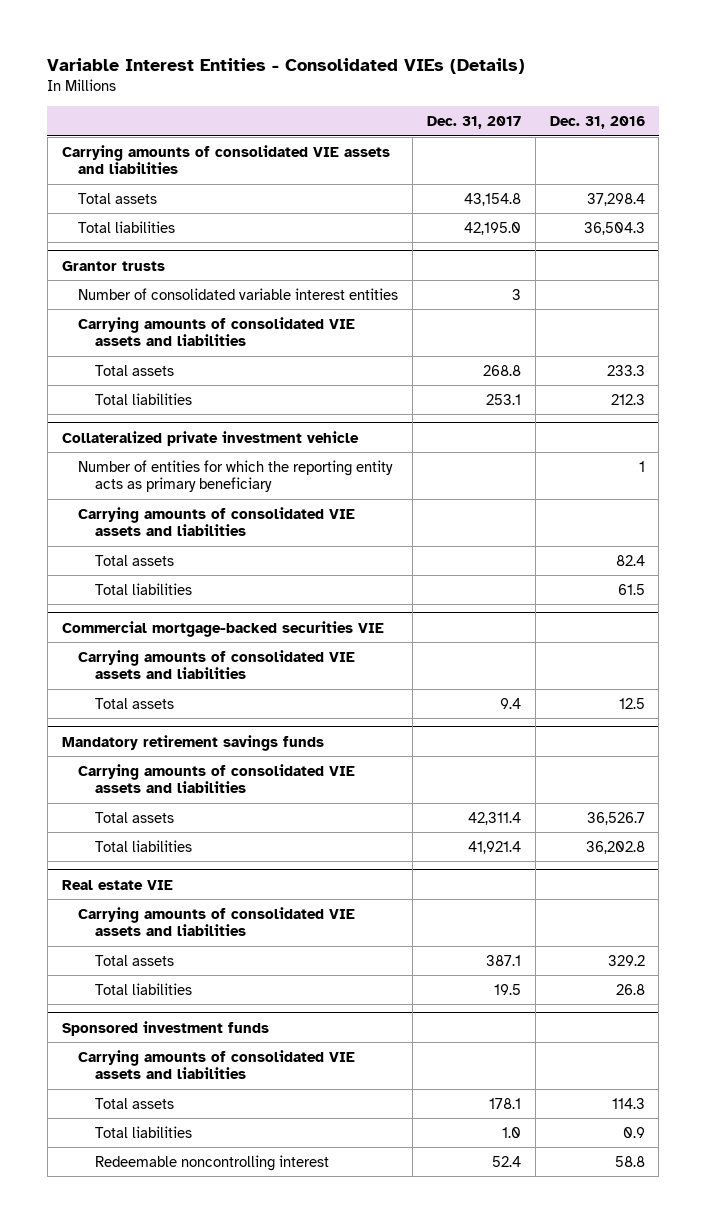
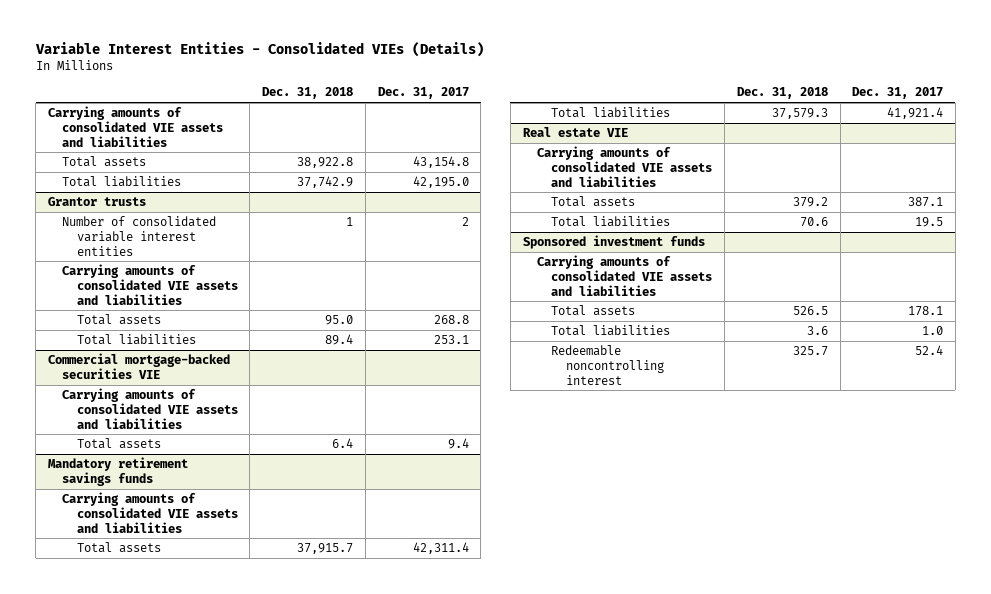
[549,116,645,130] Dec. 31, 2016 -> none
none -> [262,87,354,100] Dec. 31, 2018
[511,288,521,300] 3 -> [461,217,469,227] 2
[61,430,359,446] Collateralized private investment vehicle -> none
[78,459,394,493] Number of entities for which the reporting entity acts as primary beneficiary -> none
[78,506,356,537] Carrying amounts of consolidated VIE assets and liabilities -> none
[94,554,174,566] Total assets -> none
[94,582,192,595] Total liabilities -> none

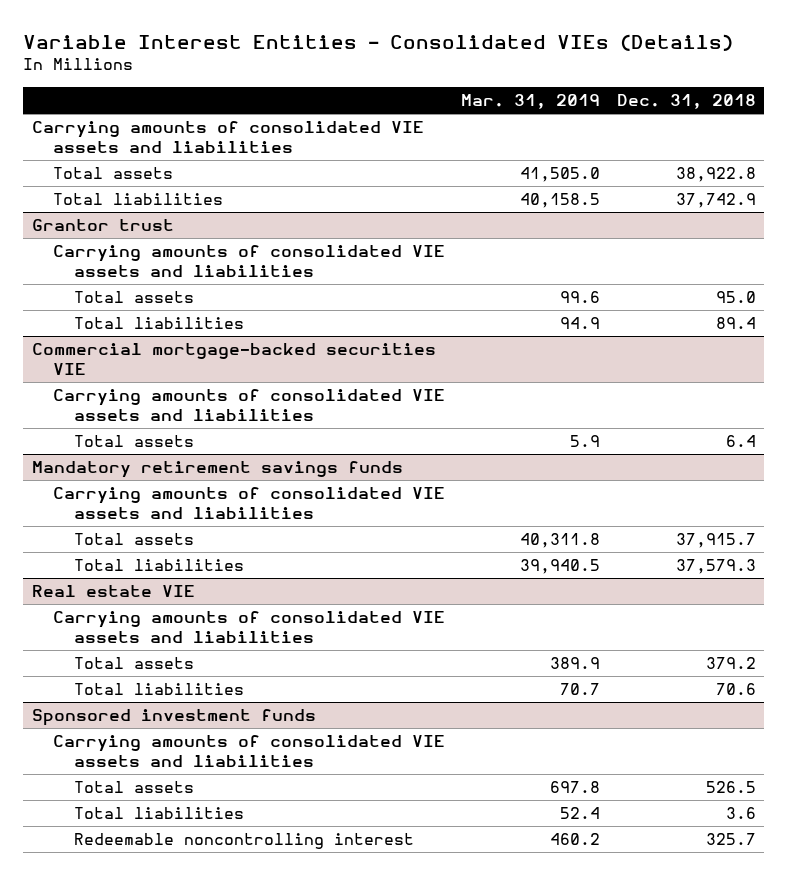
[377,87,469,100] Dec. 31, 2017 -> none
none -> [461,94,601,110] Mar. 31, 2019
[62,216,217,256] Number of consolidated variable interest entities -> none
[48,197,147,207] Grantor trusts -> [31,219,174,232] Grantor trust

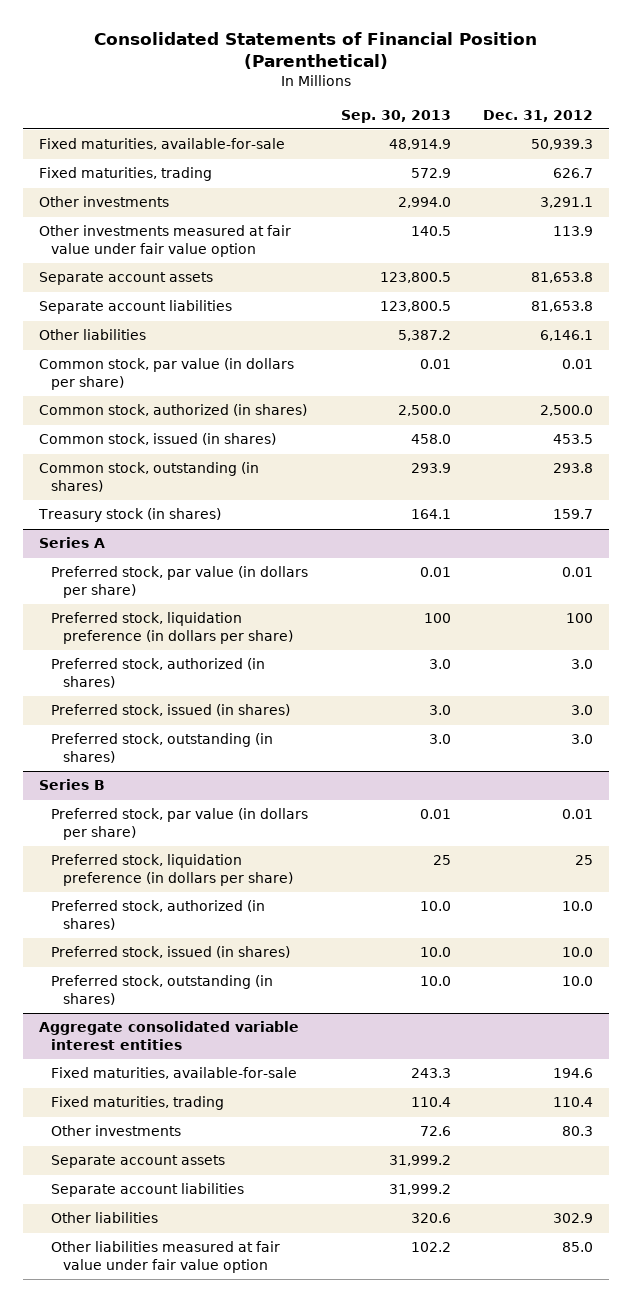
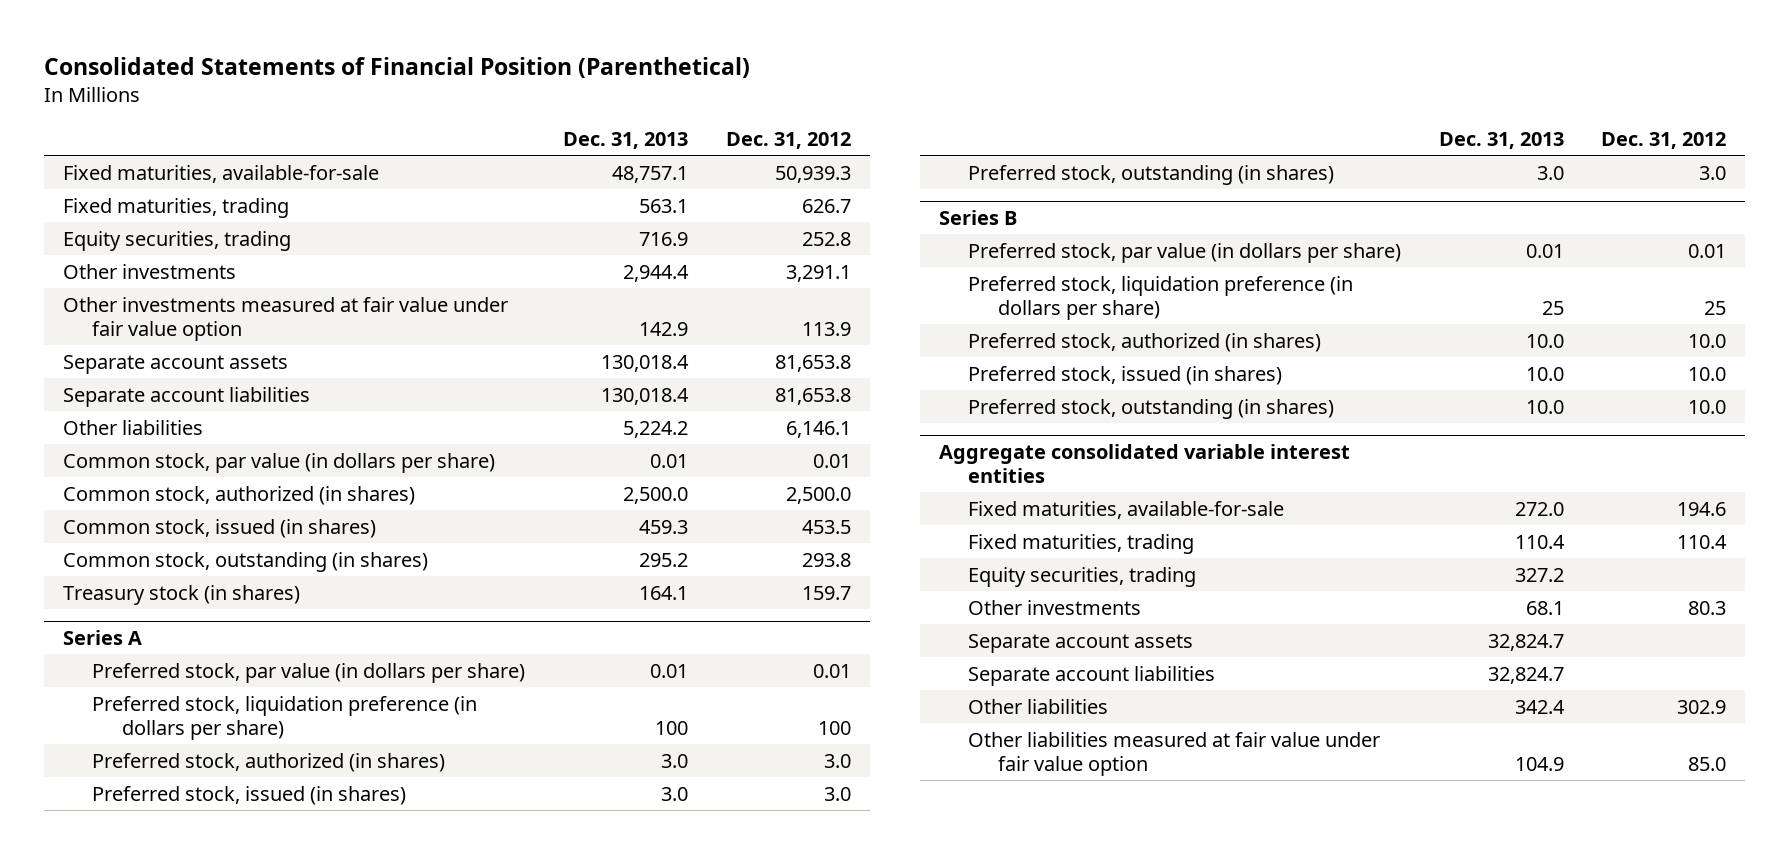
[340,109,451,123] Sep. 30, 2013 -> none
none -> [563,132,689,150] Dec. 31, 2013
none -> [62,230,291,251] Equity securities, trading
none -> [968,566,1197,587] Equity securities, trading

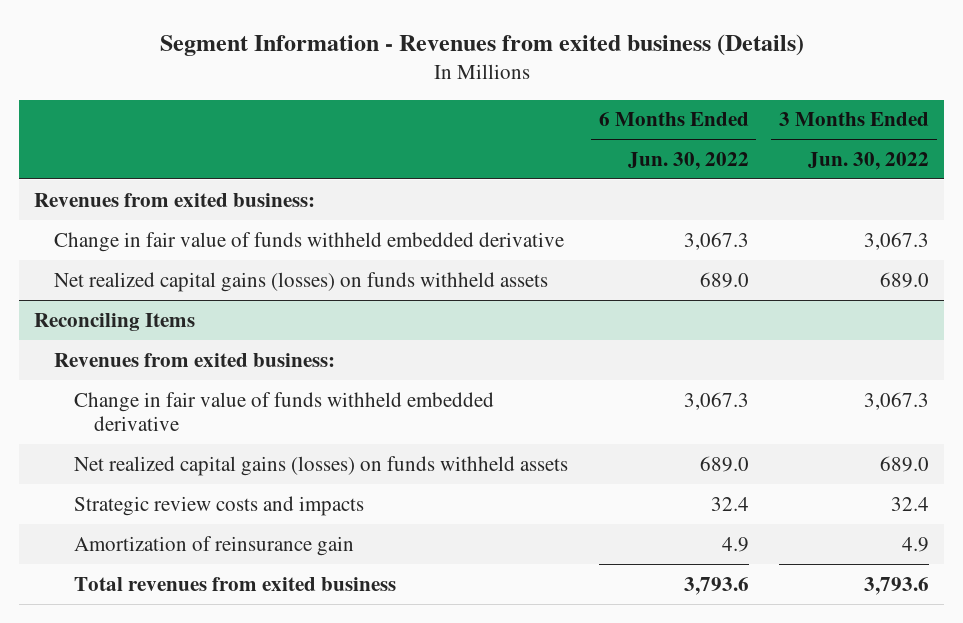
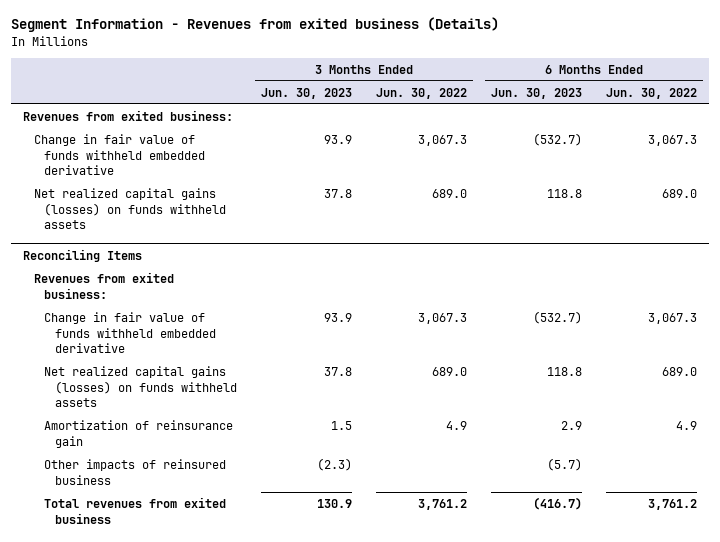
none -> [261,87,353,99] Jun. 30, 2023
none -> [491,87,583,99] Jun. 30, 2023
[74,495,365,516] Strategic review costs and impacts -> none
none -> [44,458,227,485] Other impacts of reinsured business
[683,576,749,595] 3,793.6 -> [648,498,698,510] 3,761.2
[864,576,930,595] 3,793.6 -> [418,498,468,510] 3,761.2

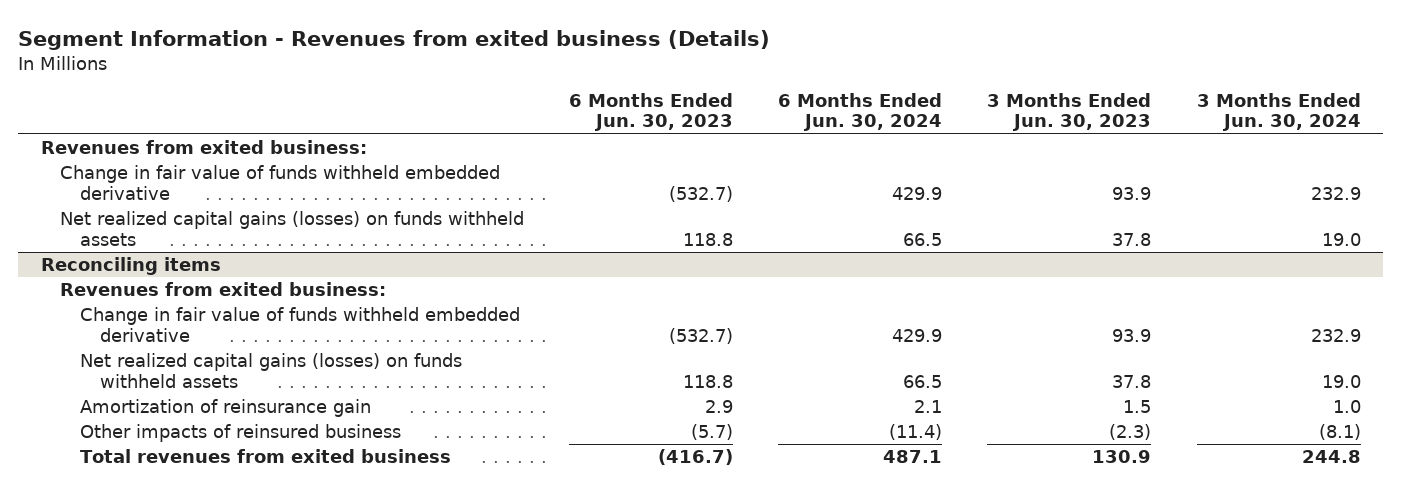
[376,87,468,99] Jun. 30, 2022 -> none
[606,87,698,99] Jun. 30, 2022 -> none
none -> [778,92,943,132] 6 Months Ended Jun. 30, 2024
none -> [1196,92,1361,132] 3 Months Ended Jun. 30, 2024
[22,248,142,262] Reconciling Items -> [40,257,221,276] Reconciling items

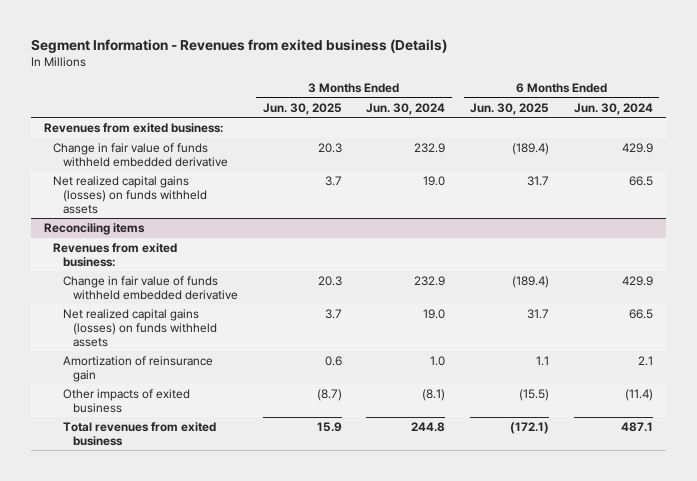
[569,92,734,132] 6 Months Ended Jun. 30, 2023 -> none
[987,92,1152,132] 3 Months Ended Jun. 30, 2023 -> none
none -> [262,102,342,115] Jun. 30, 2025
none -> [470,102,550,115] Jun. 30, 2025
[79,424,401,443] Other impacts of reinsured business -> [63,389,191,413] Other impacts of exited business

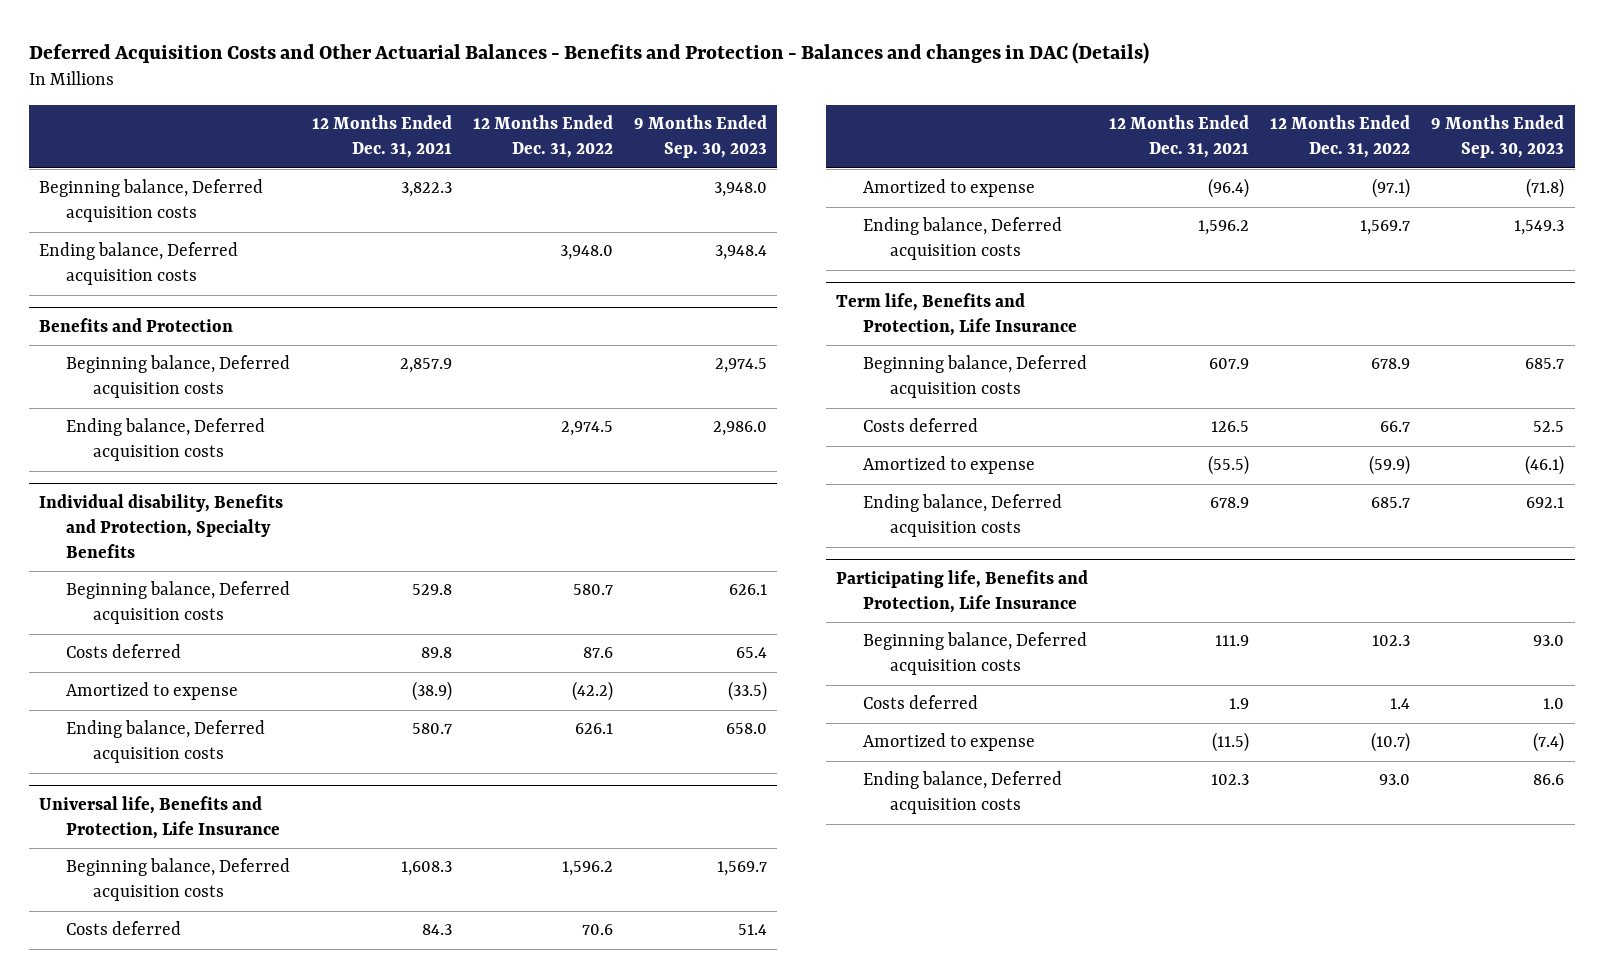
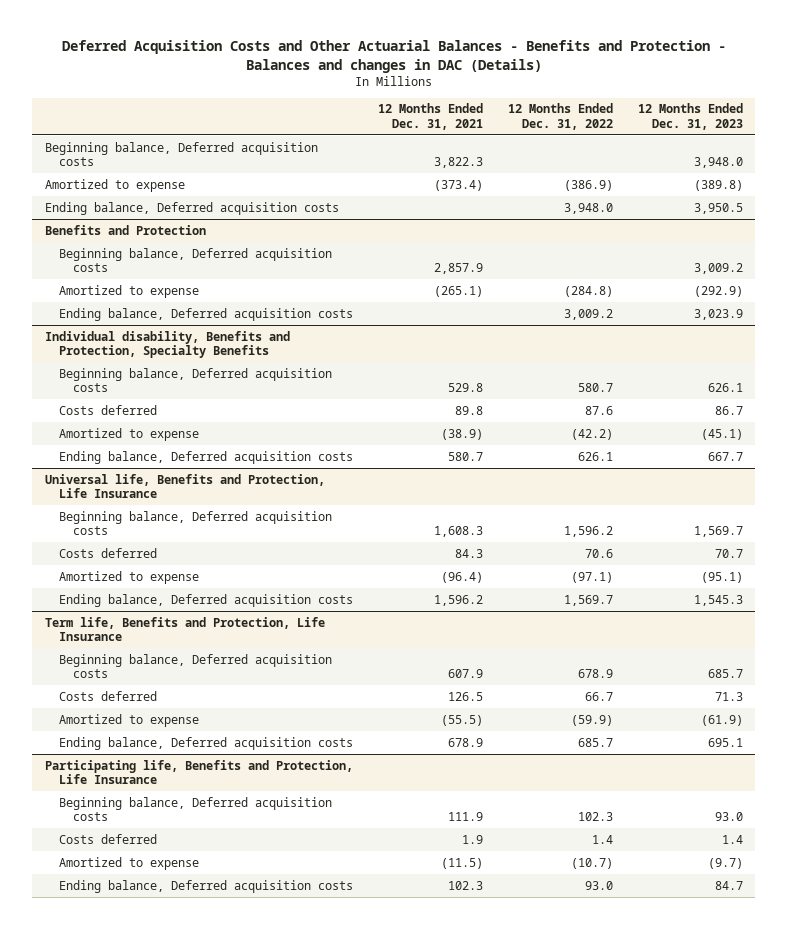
[633,115,767,159] 9 Months Ended Sep. 30, 2023 -> none
none -> [637,103,743,130] 12 Months Ended Dec. 31, 2023
none -> [44,178,185,192] Amortized to expense
none -> [58,284,199,298] Amortized to expense
[560,421,613,437] 2,974.5 -> [563,308,613,320] 3,009.2

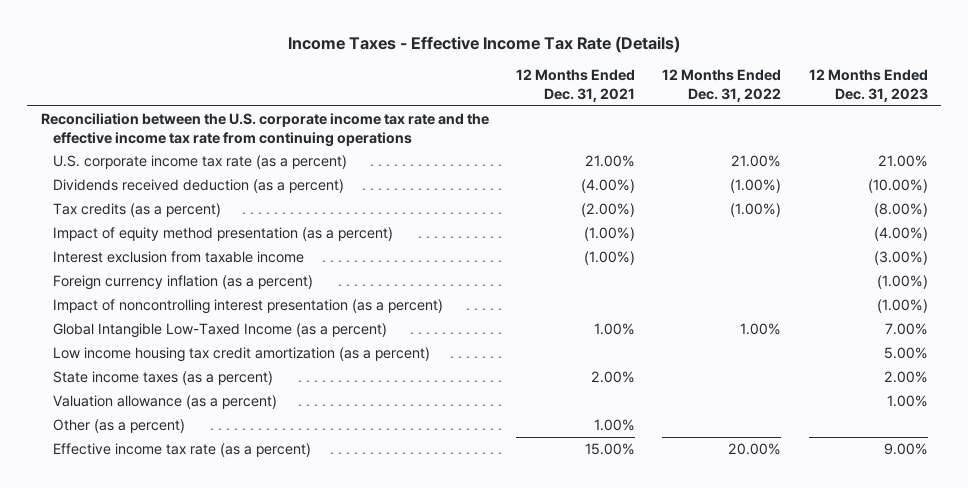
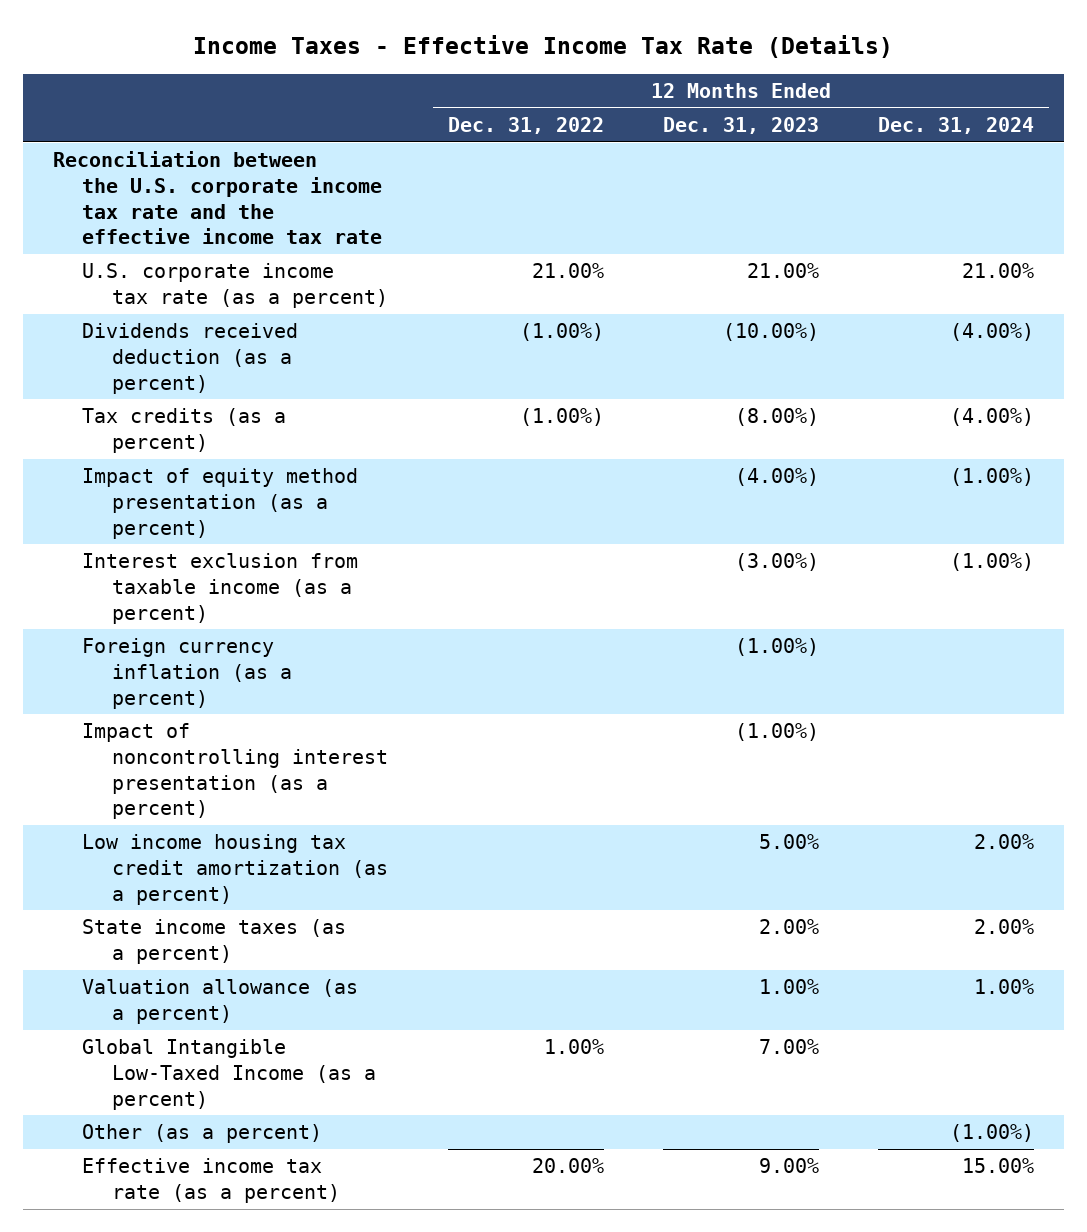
[515,69,635,102] 12 Months Ended Dec. 31, 2021 -> none
none -> [877,116,1034,134] Dec. 31, 2024
[40,113,489,147] Reconciliation between the U.S. corporate income tax rate and the effective income tax rate from continuing operations -> [52,151,383,245] Reconciliation between the U.S. corporate income tax rate and the effective income tax rate
[52,251,304,264] Interest exclusion from taxable income -> [82,553,359,624] Interest exclusion from taxable income (as a percent)
[52,323,387,339] Global Intangible Low-Taxed Income (as a percent) -> [82,1039,377,1110] Global Intangible Low-Taxed Income (as a percent)

